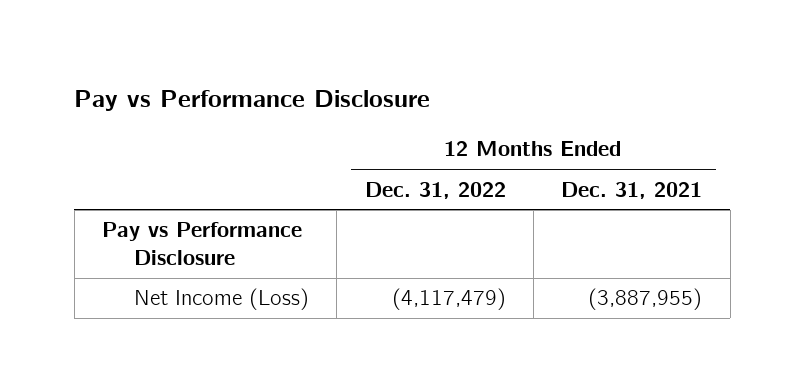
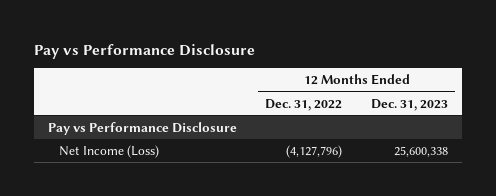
[561,181,703,199] Dec. 31, 2021 -> none
none -> [370,98,448,111] Dec. 31, 2023
[391,288,506,311] (4,117,479) -> [286,145,343,159] (4,127,796)

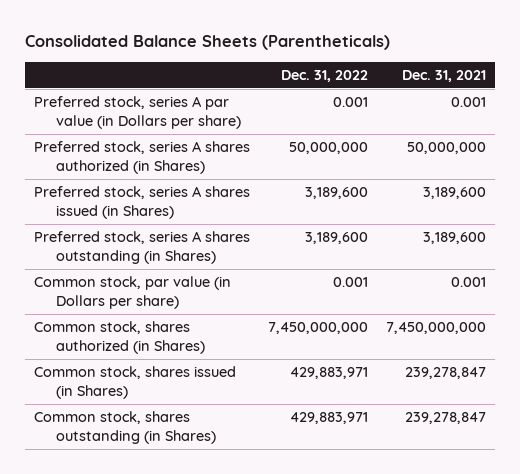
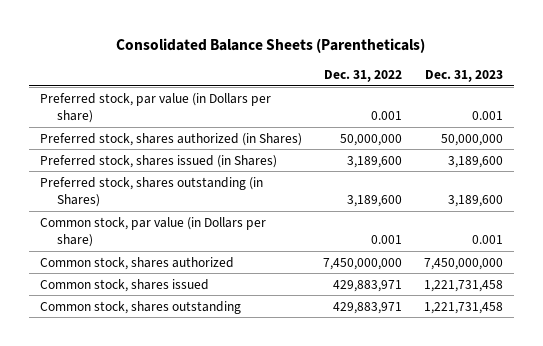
[402,69,487,82] Dec. 31, 2021 -> none
none -> [425,69,504,82] Dec. 31, 2023
[34,96,242,129] Preferred stock, series A par value (in Dollars per share) -> [39,92,271,123] Preferred stock, par value (in Dollars per share)
[34,141,251,174] Preferred stock, series A shares authorized (in Shares) -> [39,132,302,146] Preferred stock, shares authorized (in Shares)
[34,186,251,219] Preferred stock, series A shares issued (in Shares) -> [39,154,277,168] Preferred stock, shares issued (in Shares)
[34,231,251,264] Preferred stock, series A shares outstanding (in Shares) -> [39,176,263,207] Preferred stock, shares outstanding (in Shares)
[34,321,206,354] Common stock, shares authorized (in Shares) -> [39,256,234,270] Common stock, shares authorized
[34,366,237,399] Common stock, shares issued (in Shares) -> [39,278,209,292] Common stock, shares issued
[34,411,217,444] Common stock, shares outstanding (in Shares) -> [39,300,241,314] Common stock, shares outstanding

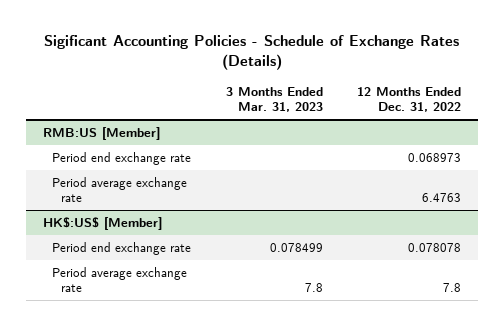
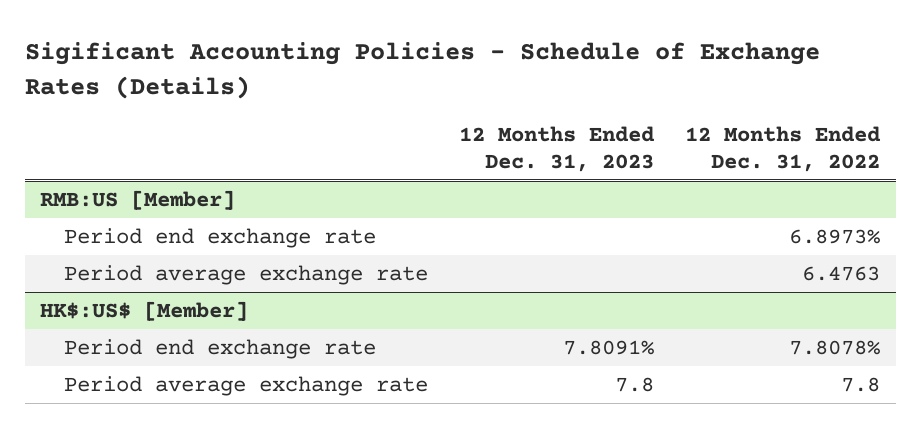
[225,86,323,112] 3 Months Ended Mar. 31, 2023 -> none
none -> [459,125,656,173] 12 Months Ended Dec. 31, 2023
[408,153,462,163] 0.068973 -> [789,228,881,244] 6.8973%
[408,243,462,253] 0.078078 -> [789,339,881,355] 7.8078%

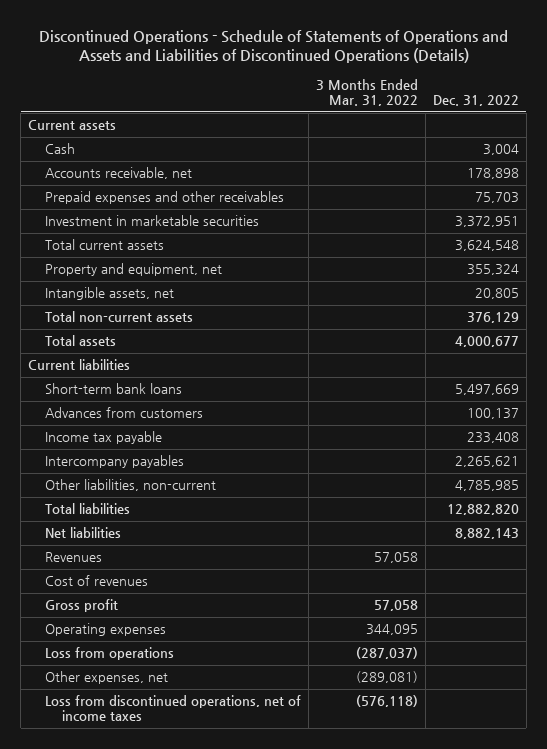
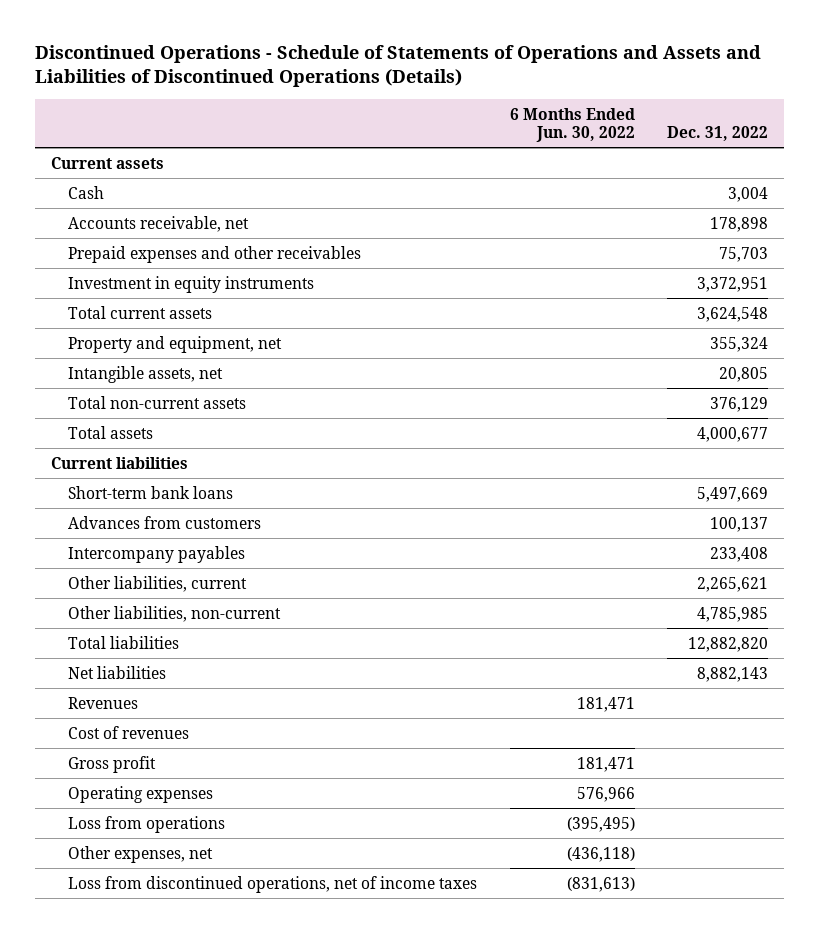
[315,79,418,107] 3 Months Ended Mar. 31, 2022 -> none
none -> [509,107,635,142] 6 Months Ended Jun. 30, 2022
[44,215,259,227] Investment in marketable securities -> [68,275,315,293] Investment in equity instruments
[44,431,162,445] Income tax payable -> none
[454,456,519,468] 2,265,621 -> [710,546,769,562] 233,408
none -> [68,575,248,592] Other liabilities, current

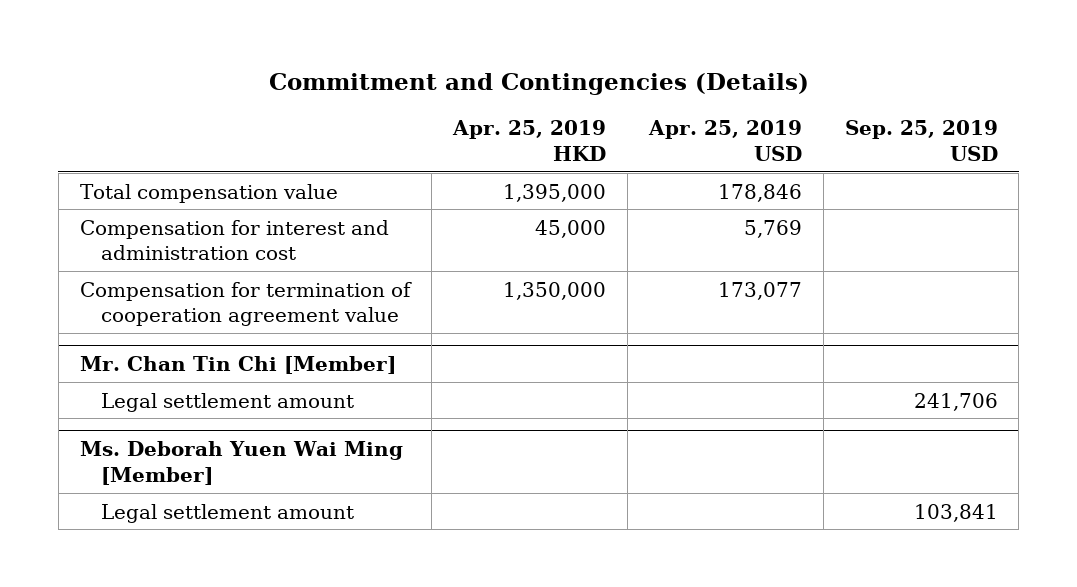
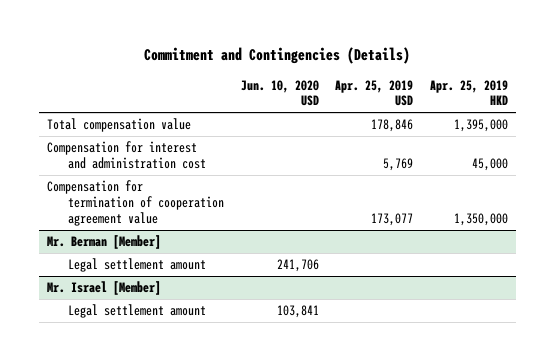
[844,120,998,161] Sep. 25, 2019 USD -> none
none -> [240,79,319,107] Jun. 10, 2020 USD
[79,356,396,375] Mr. Chan Tin Chi [Member] -> [46,235,161,250] Mr. Berman [Member]
[79,441,403,485] Ms. Deborah Yuen Wai Ming [Member] -> [46,281,161,296] Mr. Israel [Member]

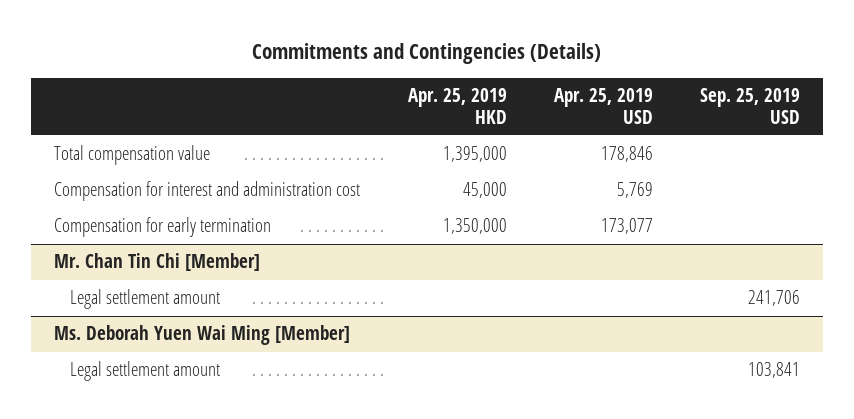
[144,46,411,64] Commitment and Contingencies (Details) -> [252,43,602,65] Commitments and Contingencies (Details)
[240,79,319,107] Jun. 10, 2020 USD -> none
none -> [699,87,800,124] Sep. 25, 2019 USD
[46,180,225,226] Compensation for termination of cooperation agreement value -> [54,217,272,238] Compensation for early termination
[46,235,161,250] Mr. Berman [Member] -> [54,253,261,272] Mr. Chan Tin Chi [Member]
[46,281,161,296] Mr. Israel [Member] -> [54,325,351,346] Ms. Deborah Yuen Wai Ming [Member]

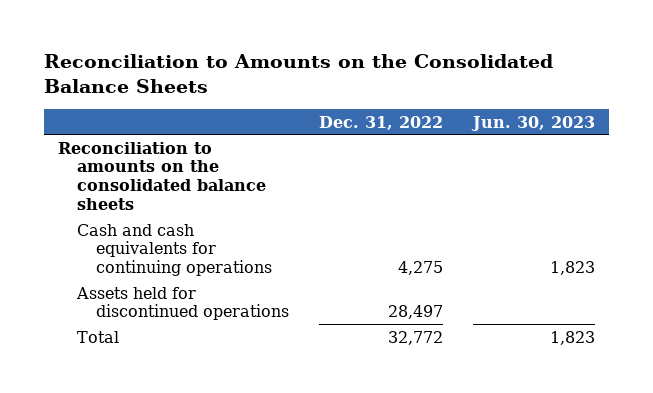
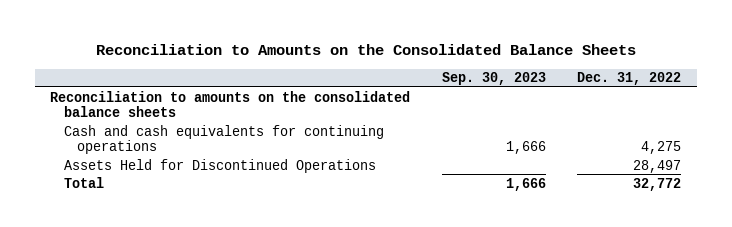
[470,115,595,131] Jun. 30, 2023 -> none
none -> [441,72,546,86] Sep. 30, 2023
[76,286,290,321] Assets held for discontinued operations -> [63,158,376,173] Assets Held for Discontinued Operations

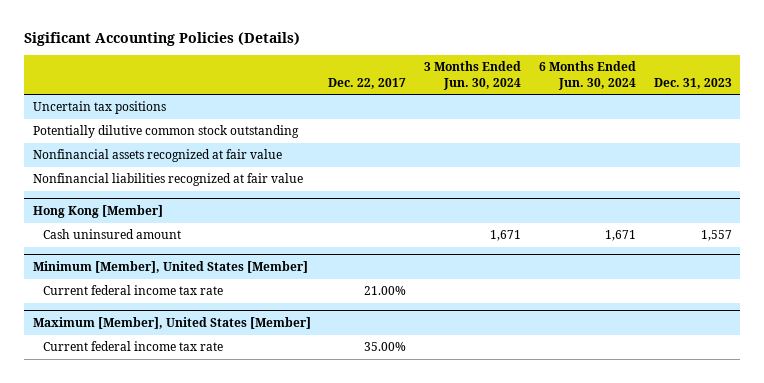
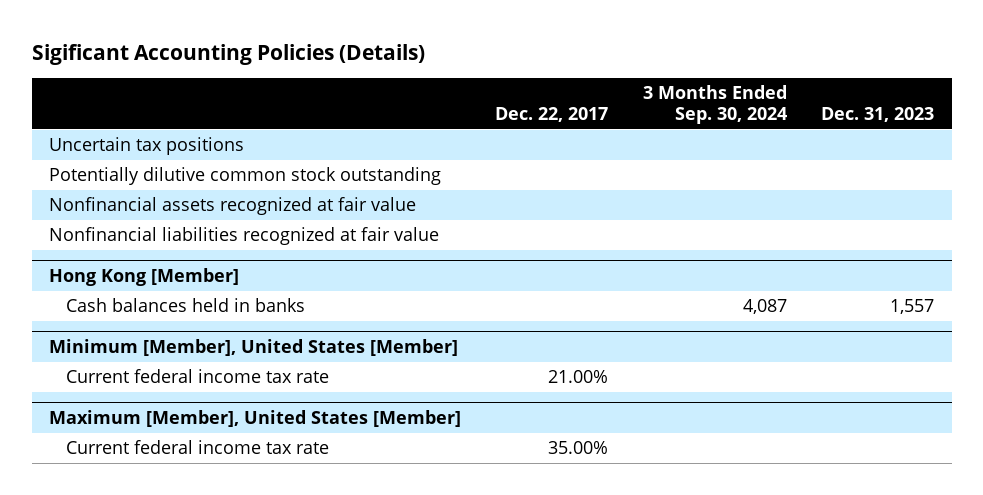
[424,61,522,90] 3 Months Ended Jun. 30, 2024 -> none
[538,61,636,90] 6 Months Ended Jun. 30, 2024 -> none
none -> [642,85,787,125] 3 Months Ended Sep. 30, 2024
[42,229,181,240] Cash uninsured amount -> [65,298,305,313] Cash balances held in banks

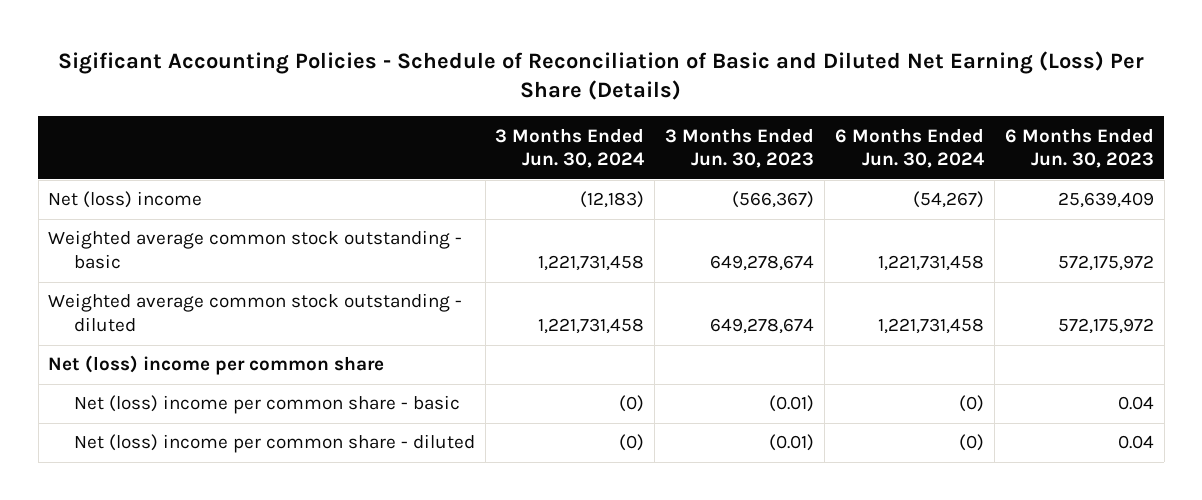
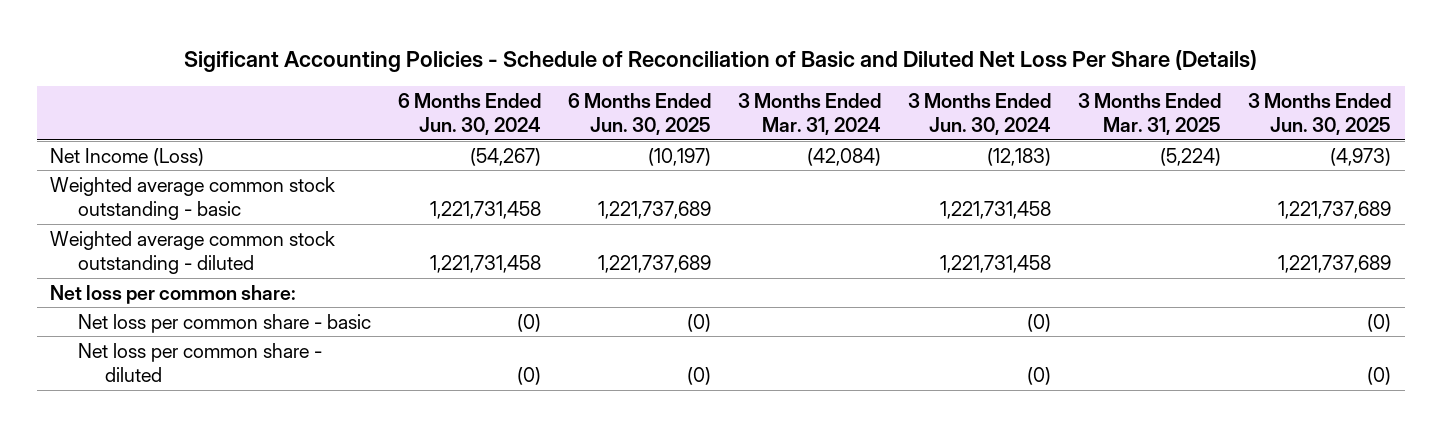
[58,50,1145,101] Sigificant Accounting Policies - Schedule of Reconciliation of Basic and Diluted Net Earning (Loss) Per Share (Details) -> [183,49,1257,72] Sigificant Accounting Policies - Schedule of Reconciliation of Basic and Diluted Net Loss Per Share (Details)
[665,127,815,169] 3 Months Ended Jun. 30, 2023 -> none
[1004,127,1154,169] 6 Months Ended Jun. 30, 2023 -> none
none -> [568,92,712,136] 6 Months Ended Jun. 30, 2025
none -> [738,92,882,136] 3 Months Ended Mar. 31, 2024
none -> [1078,92,1222,136] 3 Months Ended Mar. 31, 2025
none -> [1248,92,1392,136] 3 Months Ended Jun. 30, 2025
[48,191,203,209] Net (loss) income -> [50,147,205,166] Net Income (Loss)
[48,355,385,376] Net (loss) income per common share -> [50,284,297,304] Net loss per common share:
[73,395,460,415] Net (loss) income per common share - basic -> [77,313,371,333] Net loss per common share - basic
[73,434,475,454] Net (loss) income per common share - diluted -> [77,342,322,383] Net loss per common share - diluted

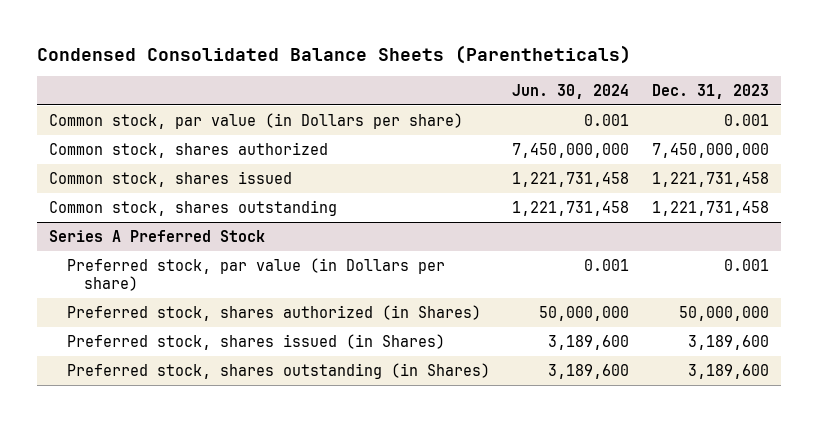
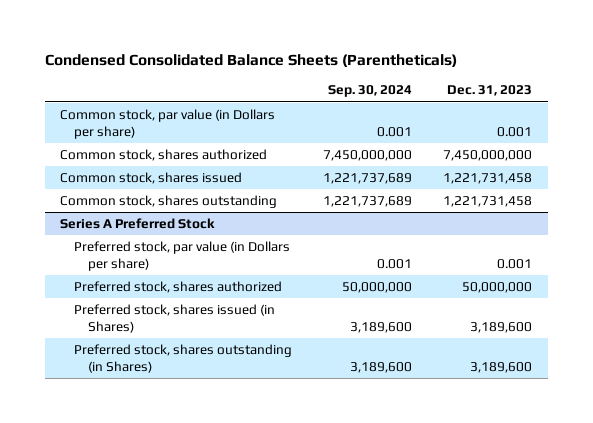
[512,83,630,99] Jun. 30, 2024 -> none
none -> [328,85,413,98] Sep. 30, 2024
[66,304,481,321] Preferred stock, shares authorized (in Shares) -> [73,280,282,293] Preferred stock, shares authorized

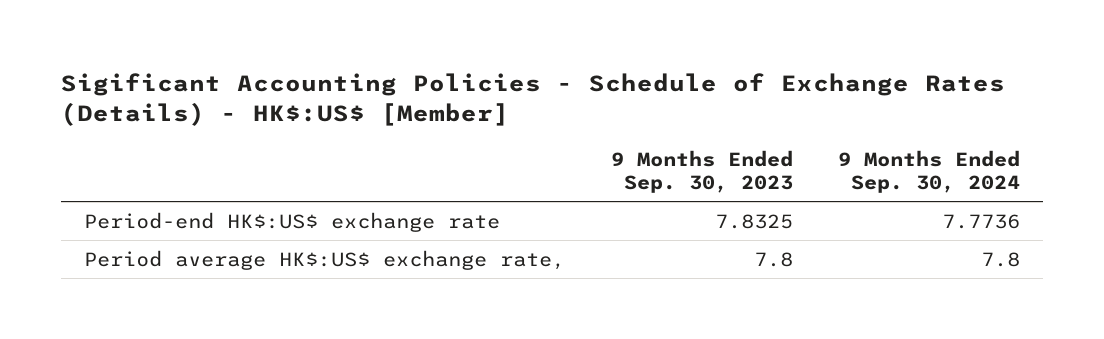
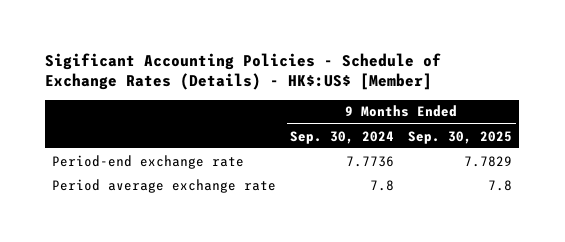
[610,149,793,194] 9 Months Ended Sep. 30, 2023 -> none
none -> [408,130,513,144] Sep. 30, 2025
[83,211,500,232] Period-end HK$:US$ exchange rate -> [52,154,245,169] Period-end exchange rate
[83,249,565,270] Period average HK$:US$ exchange rate, -> [52,178,277,193] Period average exchange rate

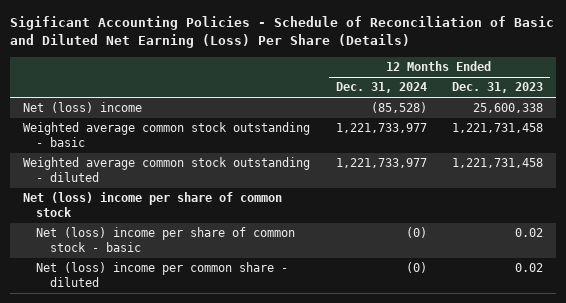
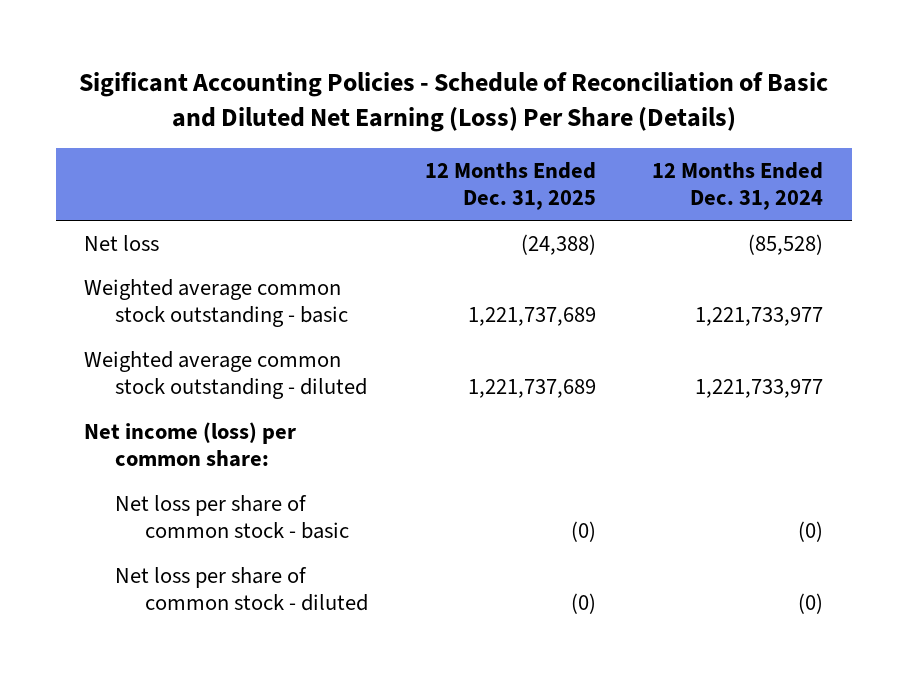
[452,82,544,94] Dec. 31, 2023 -> none
none -> [424,162,596,211] 12 Months Ended Dec. 31, 2025
[22,102,142,114] Net (loss) income -> [84,234,160,251] Net loss
[22,192,282,217] Net (loss) income per share of common stock -> [84,421,297,467] Net income (loss) per common share:
[36,227,296,252] Net (loss) income per share of common stock - basic -> [114,494,350,539] Net loss per share of common stock - basic
[36,262,289,287] Net (loss) income per common share - diluted -> [114,566,369,611] Net loss per share of common stock - diluted

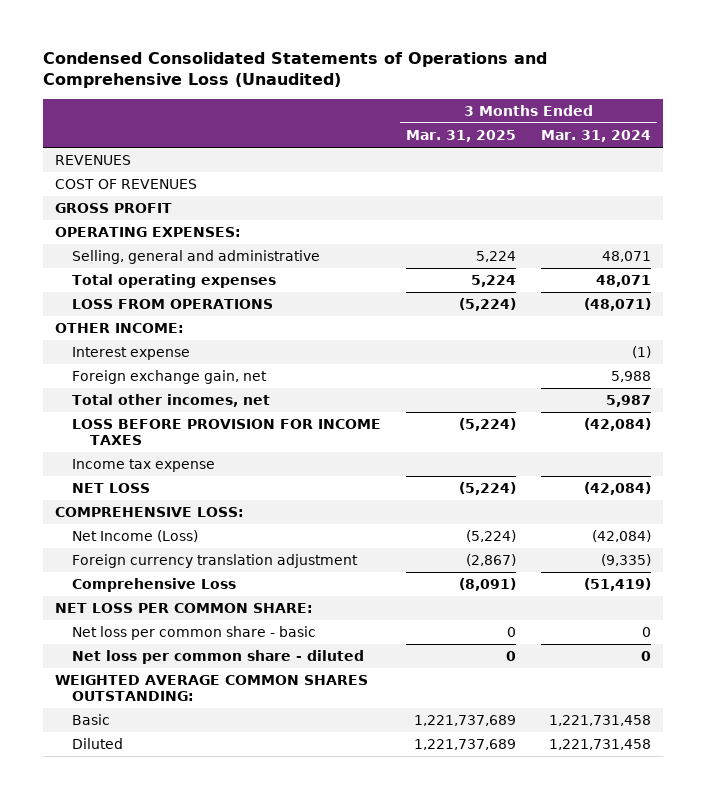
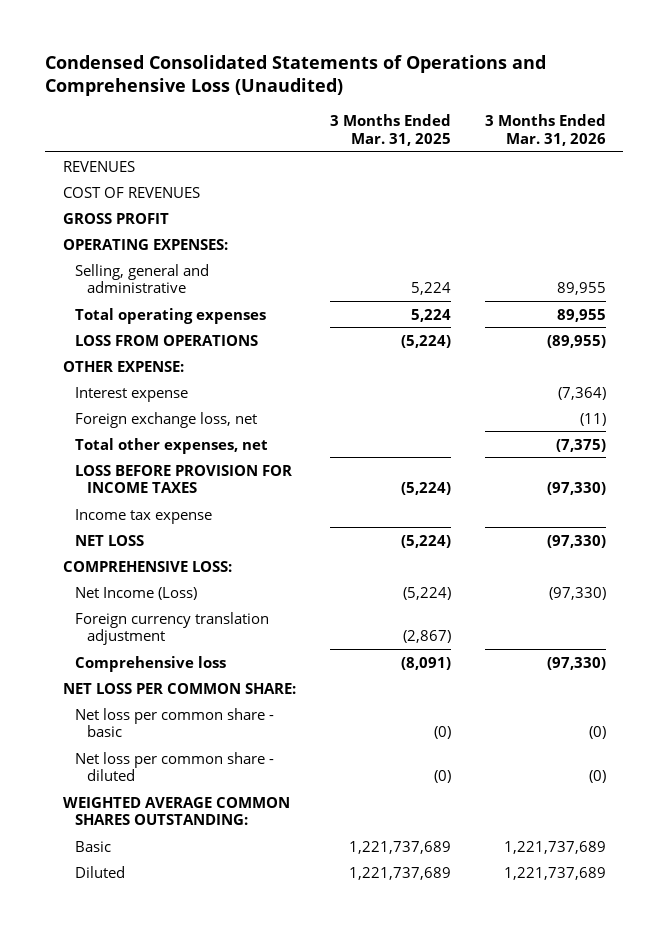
[540,129,651,142] Mar. 31, 2024 -> none
none -> [485,113,607,146] 3 Months Ended Mar. 31, 2026
[54,323,184,334] OTHER INCOME: -> [62,360,184,372] OTHER EXPENSE:
[72,370,268,385] Foreign exchange gain, net -> [75,411,258,428] Foreign exchange loss, net
[72,394,271,408] Total other incomes, net -> [75,437,269,454] Total other expenses, net
[72,578,237,593] Comprehensive Loss -> [75,655,227,672] Comprehensive loss
[507,627,517,638] 0 -> [433,726,451,740] (0)
[506,651,517,662] 0 -> [433,770,451,784] (0)

